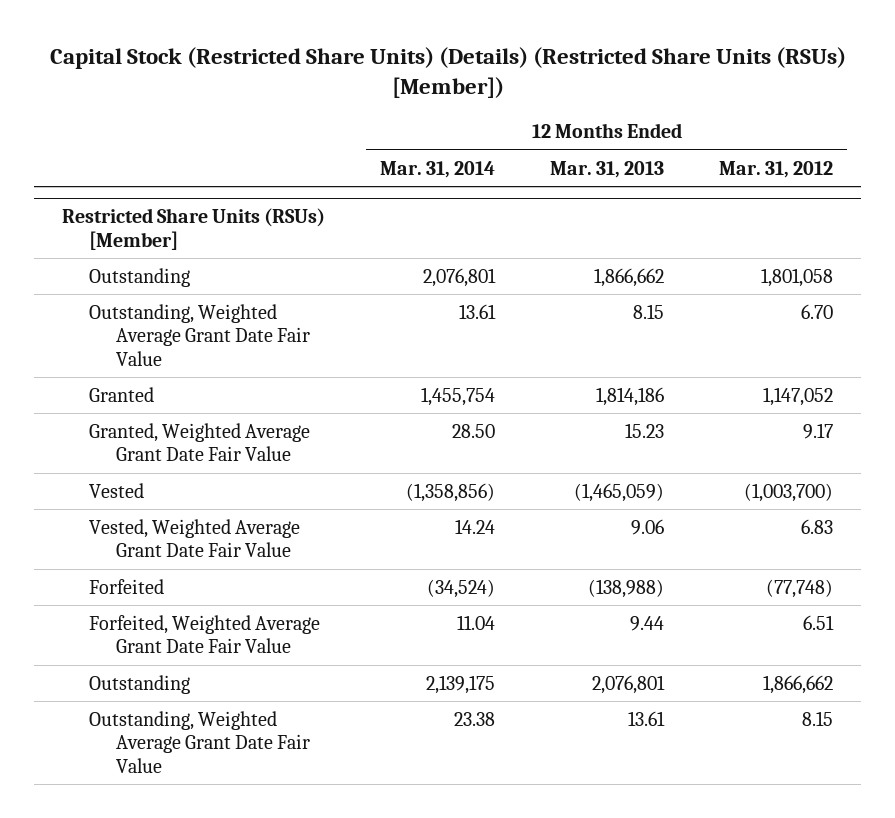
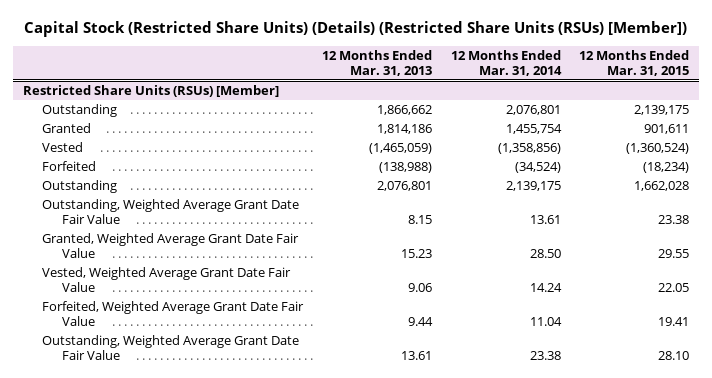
[719,160,834,178] Mar. 31, 2012 -> none
none -> [579,49,690,77] 12 Months Ended Mar. 31, 2015
[88,303,310,366] Outstanding, Weighted Average Grant Date Fair Value -> [42,198,300,225] Outstanding, Weighted Average Grant Date Fair Value
[88,422,310,462] Granted, Weighted Average Grant Date Fair Value -> [42,232,300,259] Granted, Weighted Average Grant Date Fair Value
[88,518,300,558] Vested, Weighted Average Grant Date Fair Value -> [42,266,292,293] Vested, Weighted Average Grant Date Fair Value
[88,614,320,654] Forfeited, Weighted Average Grant Date Fair Value -> [42,300,305,327] Forfeited, Weighted Average Grant Date Fair Value

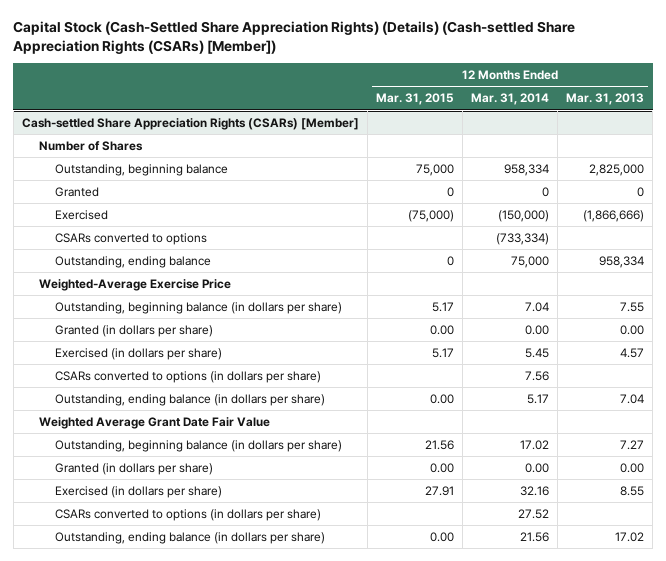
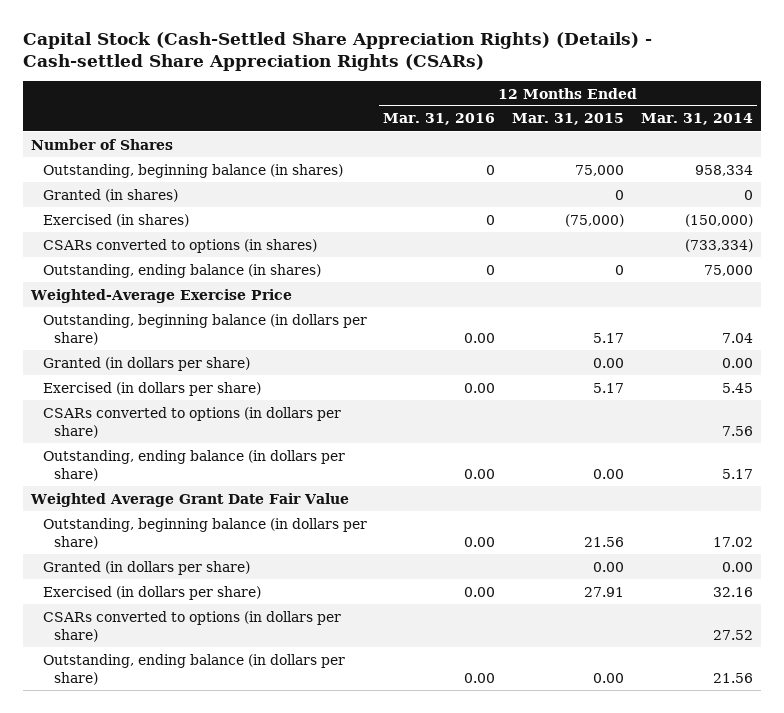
[13,21,576,55] Capital Stock (Cash-Settled Share Appreciation Rights) (Details) (Cash-settled Share Appreciation Rights (CSARs) [Member]) -> [22,31,652,71] Capital Stock (Cash-Settled Share Appreciation Rights) (Details) - Cash-settled Share Appreciation Rights (CSARs)
[566,93,645,106] Mar. 31, 2013 -> none
none -> [383,113,496,126] Mar. 31, 2016
[21,117,359,130] Cash-settled Share Appreciation Rights (CSARs) [Member] -> none
[55,163,229,176] Outstanding, beginning balance -> [42,163,343,178] Outstanding, beginning balance (in shares)
[55,186,100,197] Granted -> [42,188,178,202] Granted (in shares)
[55,209,109,220] Exercised -> [42,213,189,227] Exercised (in shares)
[55,232,208,245] CSARs converted to options -> [42,238,317,253] CSARs converted to options (in shares)
[55,255,212,268] Outstanding, ending balance -> [42,263,321,278] Outstanding, ending balance (in shares)

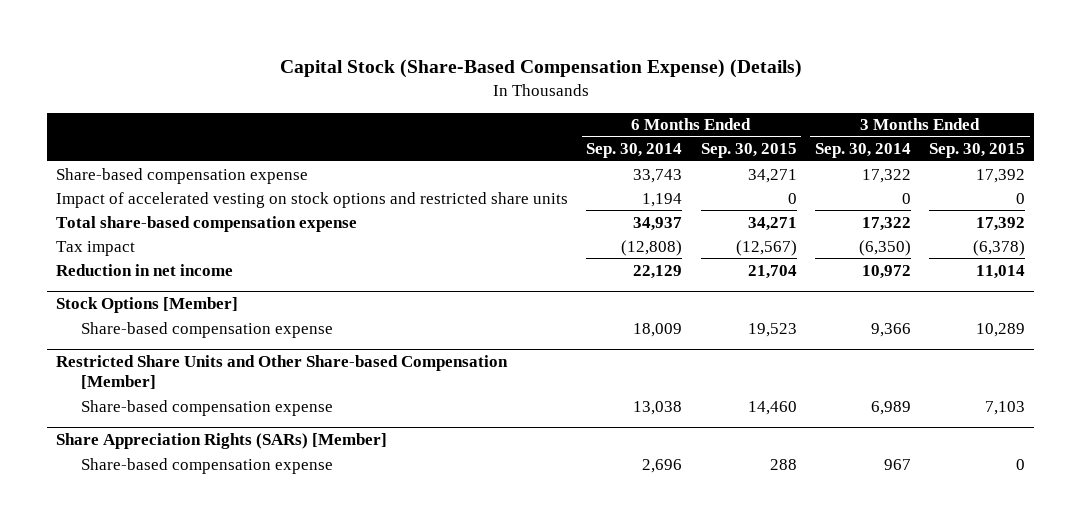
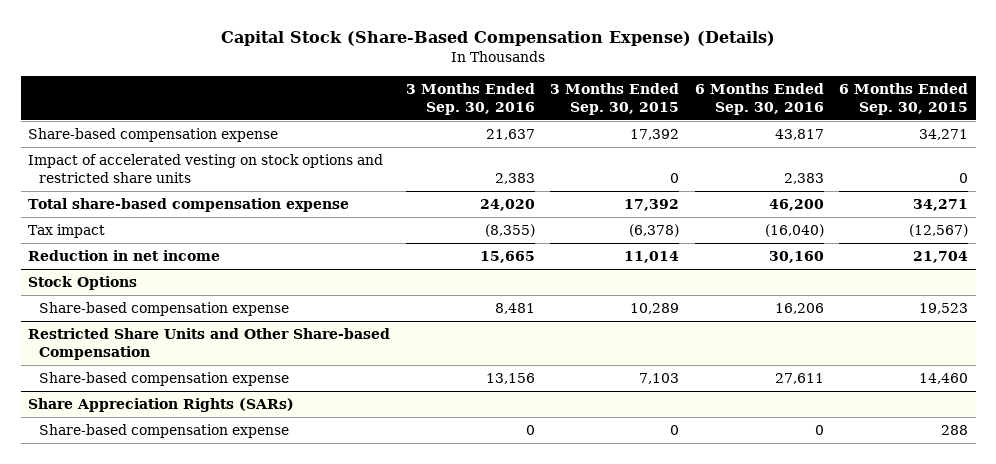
[586,143,683,159] Sep. 30, 2014 -> none
[814,143,911,159] Sep. 30, 2014 -> none
none -> [405,82,535,115] 3 Months Ended Sep. 30, 2016
none -> [694,82,824,115] 6 Months Ended Sep. 30, 2016
[55,297,238,314] Stock Options [Member] -> [28,275,138,290] Stock Options
[55,355,508,390] Restricted Share Units and Other Share-based Compensation [Member] -> [28,327,391,361] Restricted Share Units and Other Share-based Compensation
[55,433,387,450] Share Appreciation Rights (SARs) [Member] -> [28,397,295,412] Share Appreciation Rights (SARs)

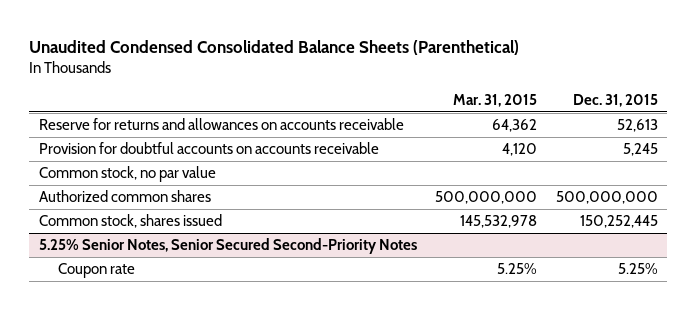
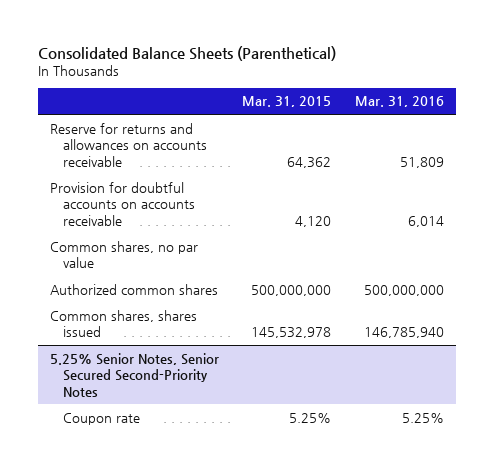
[29,39,520,55] Unaudited Condensed Consolidated Balance Sheets (Parenthetical) -> [37,45,336,61] Consolidated Balance Sheets (Parenthetical)
[573,94,659,108] Dec. 31, 2015 -> none
none -> [354,96,444,108] Mar. 31, 2016
[38,166,216,183] Common stock, no par value -> [49,240,198,269] Common shares, no par value
[38,214,222,229] Common stock, shares issued -> [49,309,197,338] Common shares, shares issued

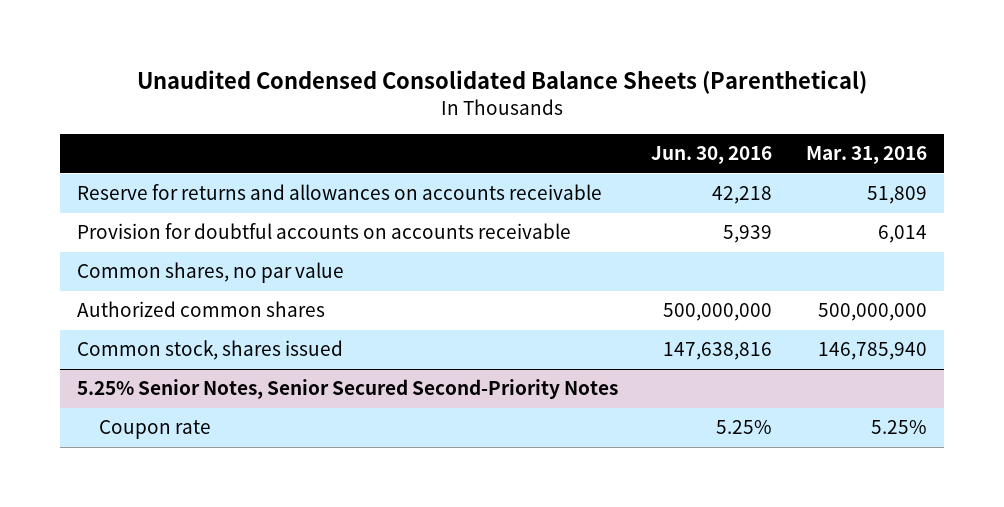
[37,45,336,61] Consolidated Balance Sheets (Parenthetical) -> [136,70,867,95] Unaudited Condensed Consolidated Balance Sheets (Parenthetical)
[242,96,332,108] Mar. 31, 2015 -> none
none -> [651,146,773,165] Jun. 30, 2016
[49,309,197,338] Common shares, shares issued -> [76,340,343,361] Common stock, shares issued

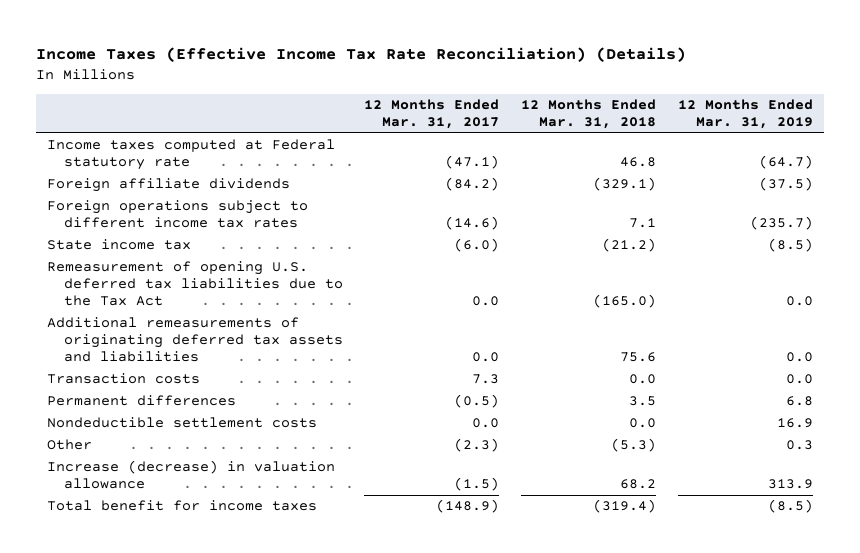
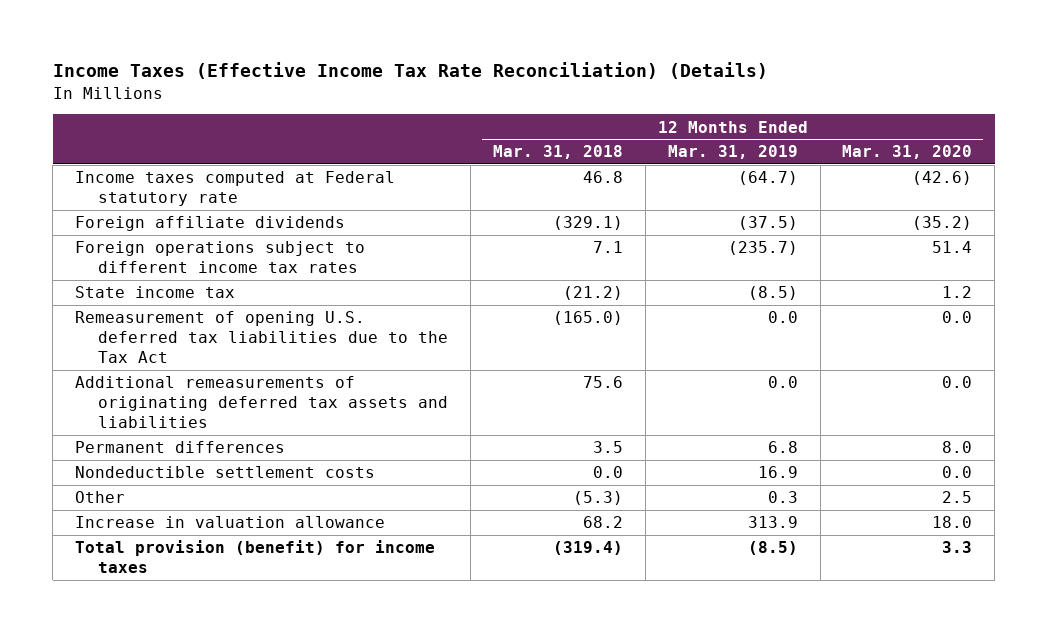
[364,99,500,130] 12 Months Ended Mar. 31, 2017 -> none
none -> [842,145,973,160] Mar. 31, 2020
[47,373,201,385] Transaction costs -> none
[47,460,336,490] Increase (decrease) in valuation allowance -> [75,516,386,529] Increase in valuation allowance
[47,500,318,512] Total benefit for income taxes -> [75,540,436,574] Total provision (benefit) for income taxes

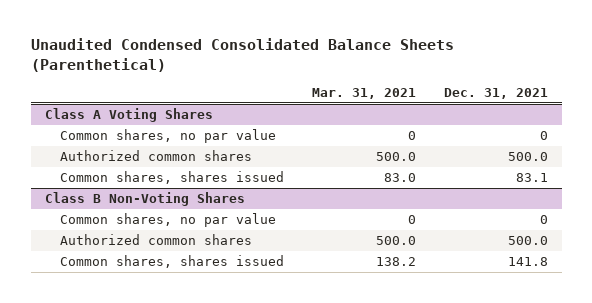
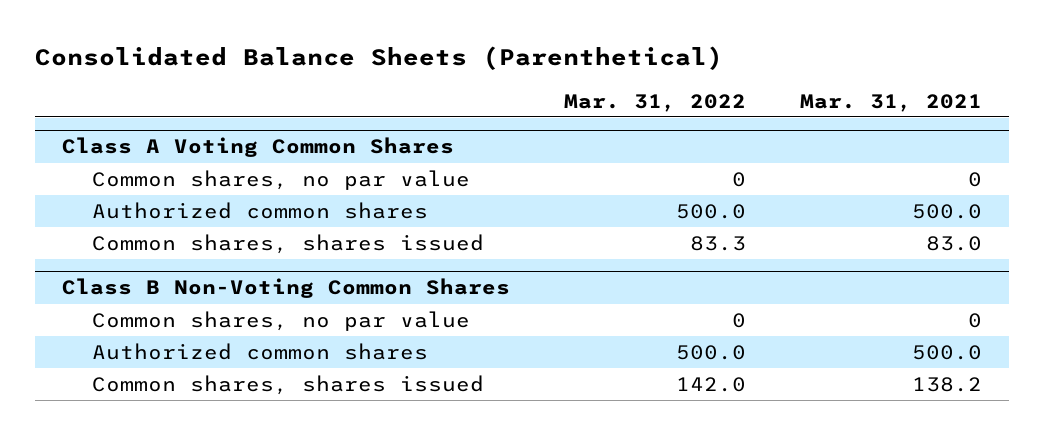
[30,38,454,72] Unaudited Condensed Consolidated Balance Sheets (Parenthetical) -> [35,46,724,71] Consolidated Balance Sheets (Parenthetical)
[443,88,548,100] Dec. 31, 2021 -> none
none -> [563,93,746,112] Mar. 31, 2022
[44,108,213,123] Class A Voting Shares -> [62,137,455,158] Class A Voting Common Shares
[44,192,245,207] Class B Non-Voting Shares -> [62,278,511,299] Class B Non-Voting Common Shares

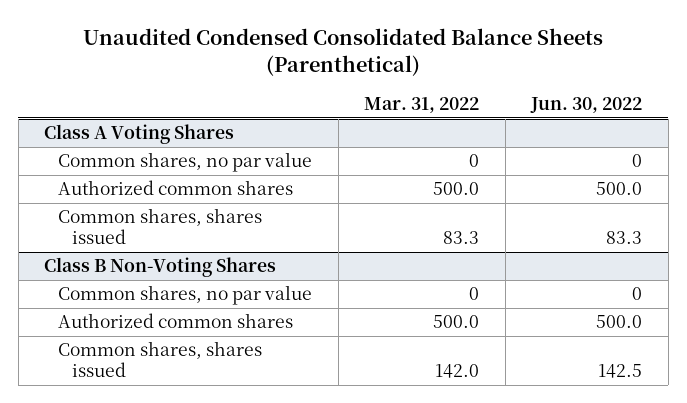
[35,46,724,71] Consolidated Balance Sheets (Parenthetical) -> [83,28,604,77] Unaudited Condensed Consolidated Balance Sheets (Parenthetical)
[799,93,982,112] Mar. 31, 2021 -> none
none -> [530,97,643,114] Jun. 30, 2022
[62,137,455,158] Class A Voting Common Shares -> [44,124,235,145] Class A Voting Shares
[62,278,511,299] Class B Non-Voting Common Shares -> [44,257,277,278] Class B Non-Voting Shares

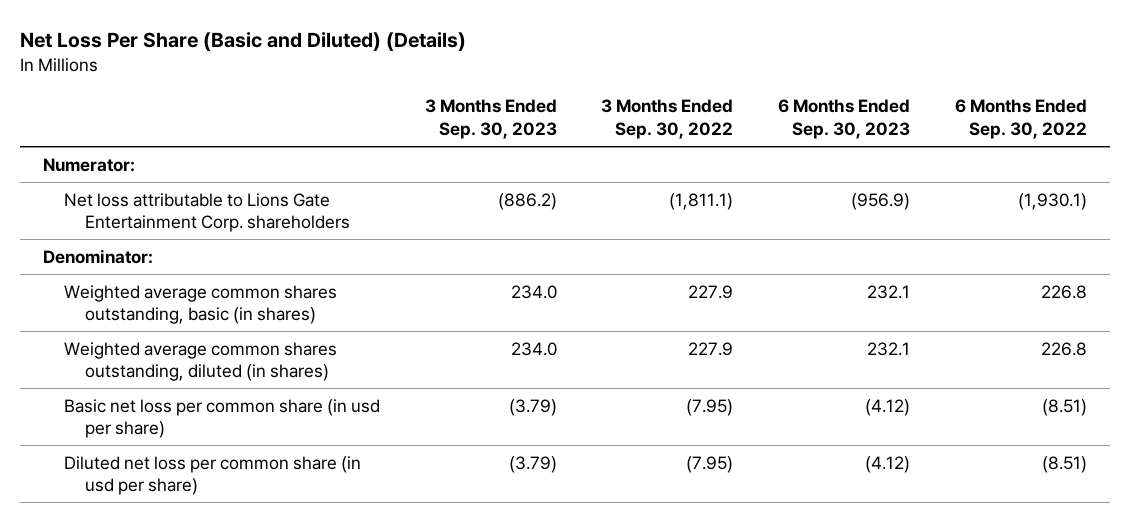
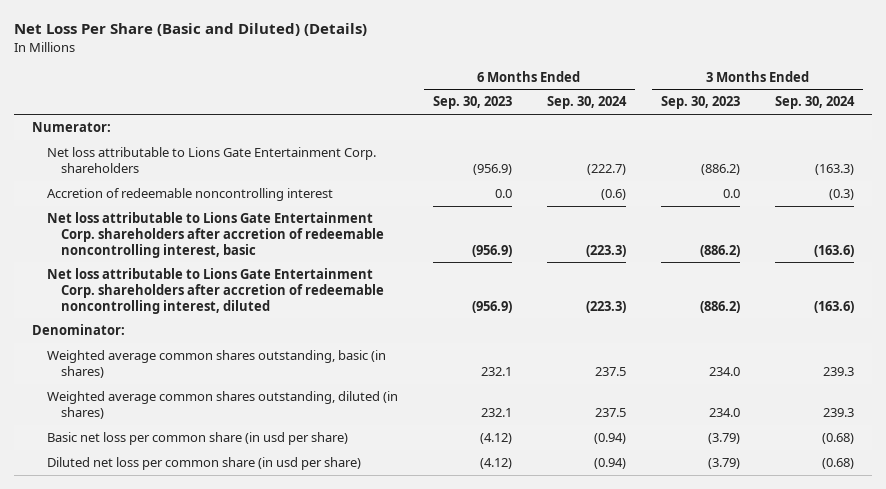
[601,99,734,140] 3 Months Ended Sep. 30, 2022 -> none
[955,99,1088,140] 6 Months Ended Sep. 30, 2022 -> none
none -> [546,96,627,110] Sep. 30, 2024
none -> [775,96,856,110] Sep. 30, 2024
none -> [46,188,333,202] Accretion of redeemable noncontrolling interest
none -> [46,212,385,258] Net loss attributable to Lions Gate Entertainment Corp. shareholders after accretion of redeemable noncontrolling interest, basic
none -> [46,268,385,314] Net loss attributable to Lions Gate Entertainment Corp. shareholders after accretion of redeemable noncontrolling interest, diluted

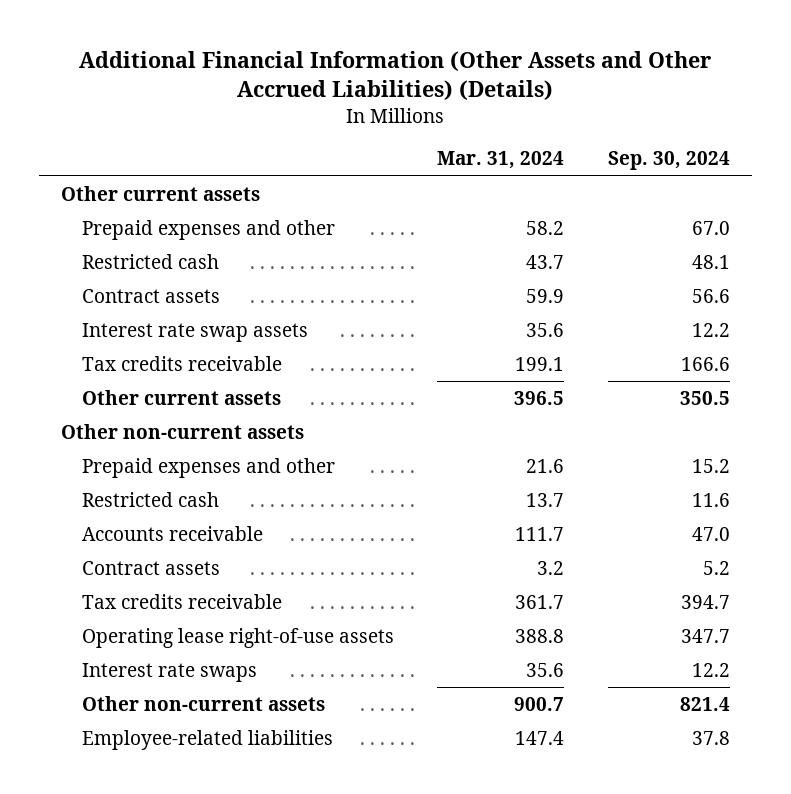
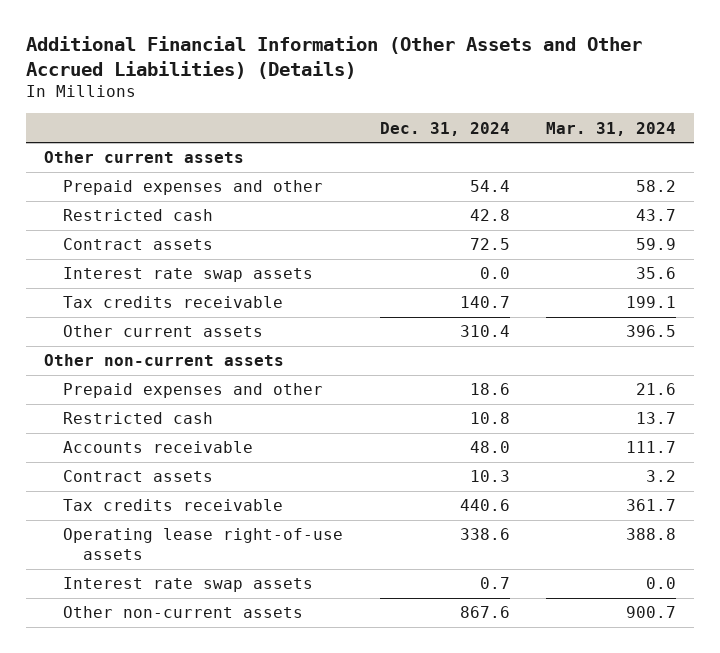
[607,151,730,171] Sep. 30, 2024 -> none
none -> [379,121,510,136] Dec. 31, 2024
[81,662,257,682] Interest rate swaps -> [63,577,314,593] Interest rate swap assets
[526,662,565,677] 35.6 -> [645,577,676,590] 0.0
[81,729,333,750] Employee-related liabilities -> none

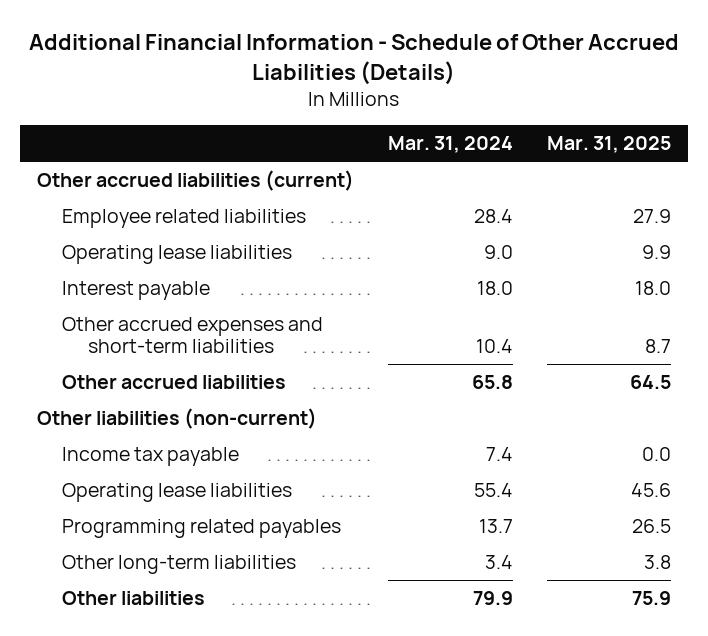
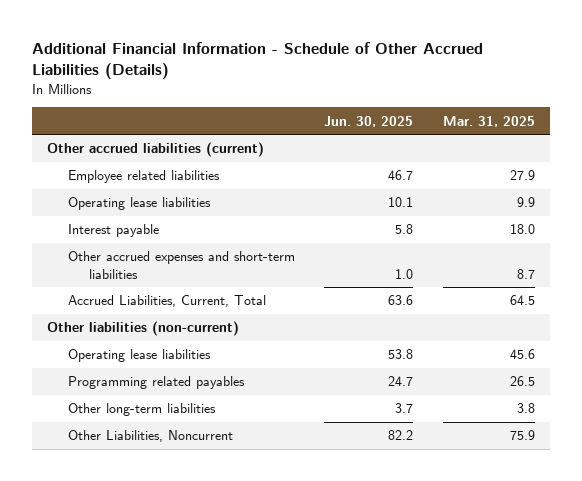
[388,136,514,154] Mar. 31, 2024 -> none
none -> [324,115,414,127] Jun. 30, 2025
[62,375,287,390] Other accrued liabilities -> [67,295,266,308] Accrued Liabilities, Current, Total
[62,447,240,467] Income tax payable -> none
[62,591,206,606] Other liabilities -> [67,430,233,443] Other Liabilities, Noncurrent

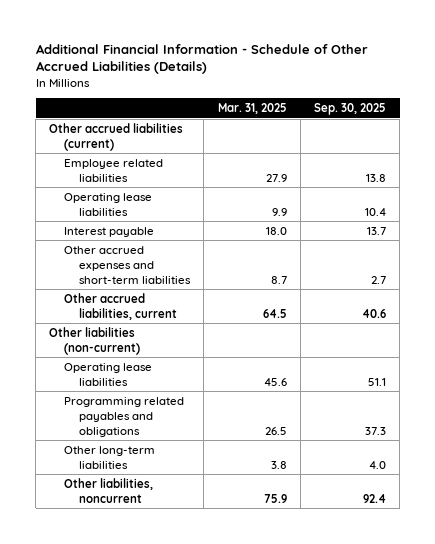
[324,115,414,127] Jun. 30, 2025 -> none
none -> [313,103,386,116] Sep. 30, 2025
[67,295,266,308] Accrued Liabilities, Current, Total -> [64,292,178,320] Other accrued liabilities, current
[67,376,245,390] Programming related payables -> [64,396,185,437] Programming related payables and obligations
[67,430,233,443] Other Liabilities, Noncurrent -> [64,477,154,503] Other liabilities, noncurrent

